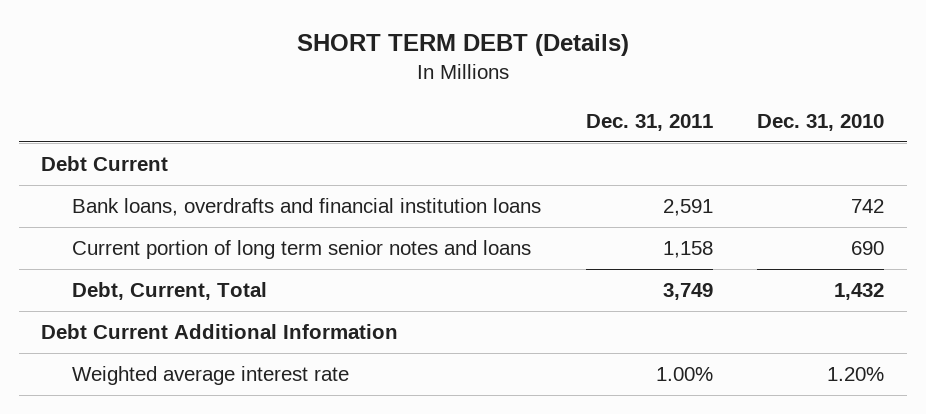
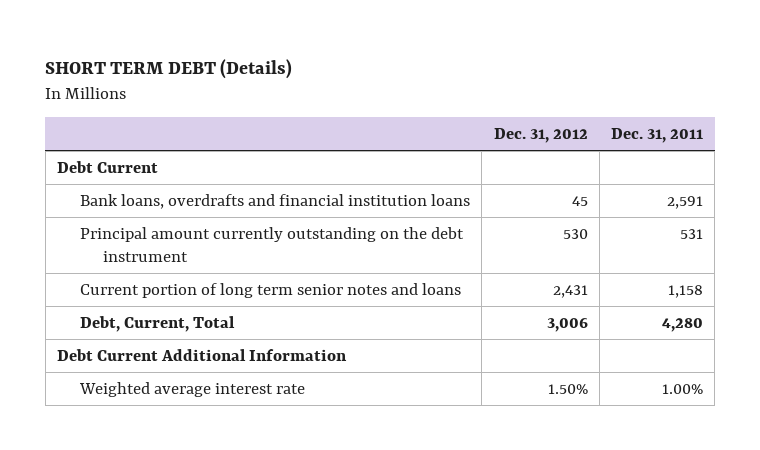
[757,113,885,131] Dec. 31, 2010 -> none
none -> [493,127,588,143] Dec. 31, 2012
none -> [80,226,465,262] Principal amount currently outstanding on the debt instrument
[662,283,713,301] 3,749 -> [662,317,704,332] 4,280

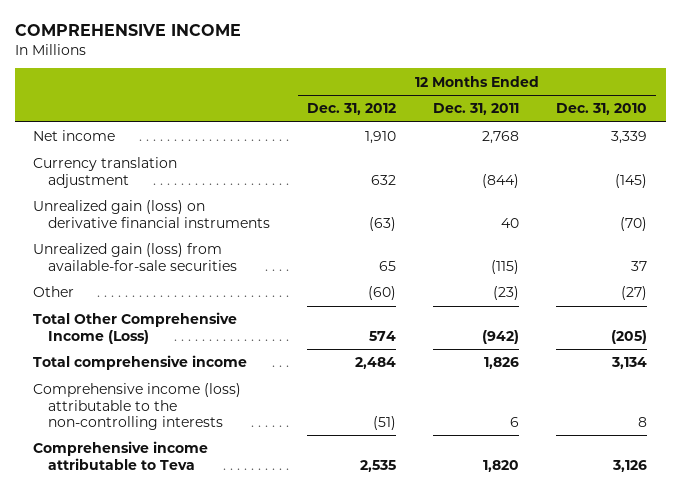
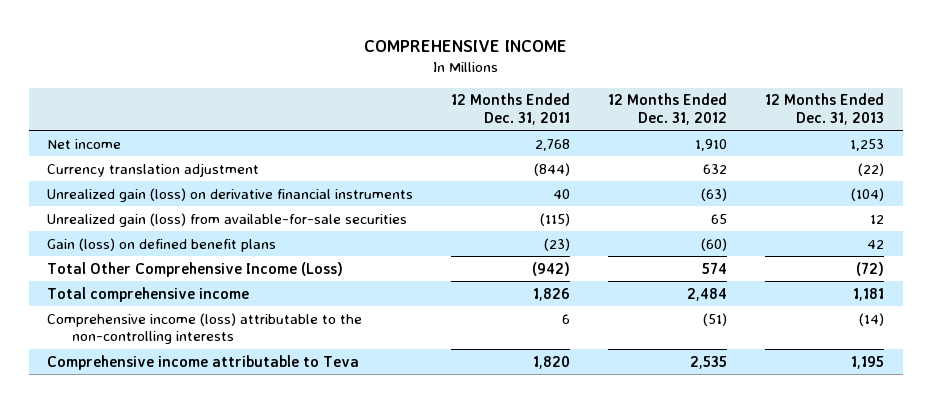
[556,103,648,116] Dec. 31, 2010 -> none
none -> [764,93,884,125] 12 Months Ended Dec. 31, 2013
[33,286,75,298] Other -> [47,237,277,252] Gain (loss) on defined benefit plans

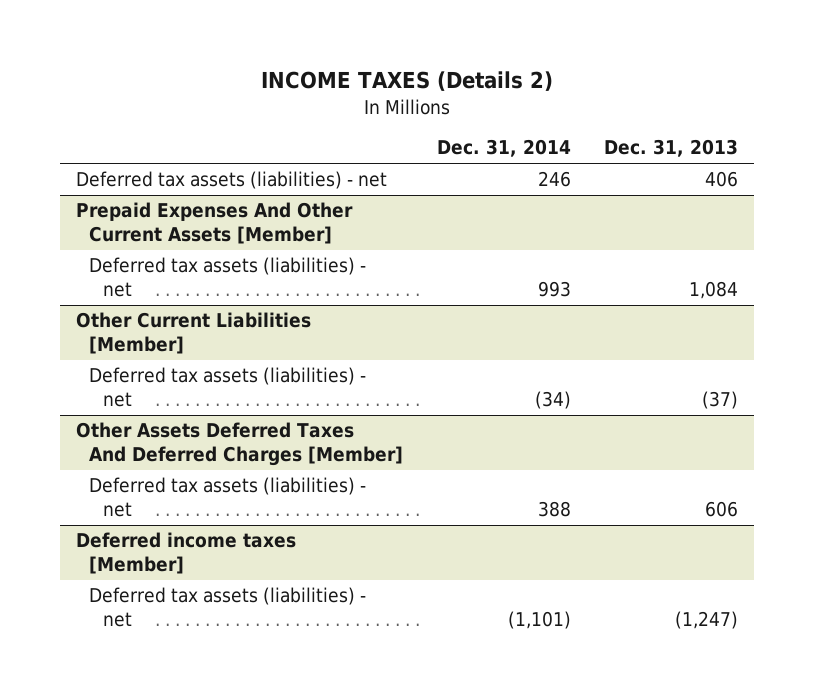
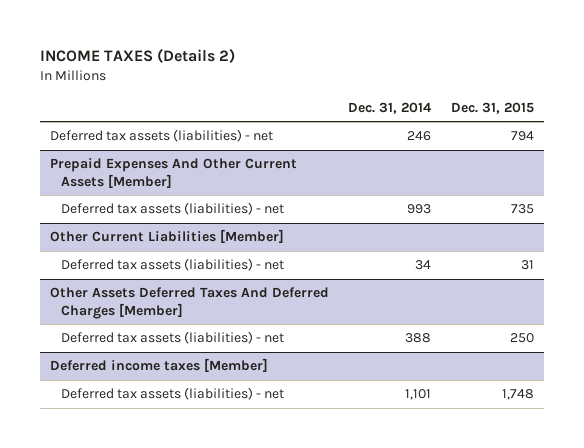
[603,139,738,158] Dec. 31, 2013 -> none
none -> [451,101,535,114] Dec. 31, 2015
[534,391,571,410] (34) -> [415,260,432,271] 34
[507,611,571,630] (1,101) -> [405,389,432,401] 1,101

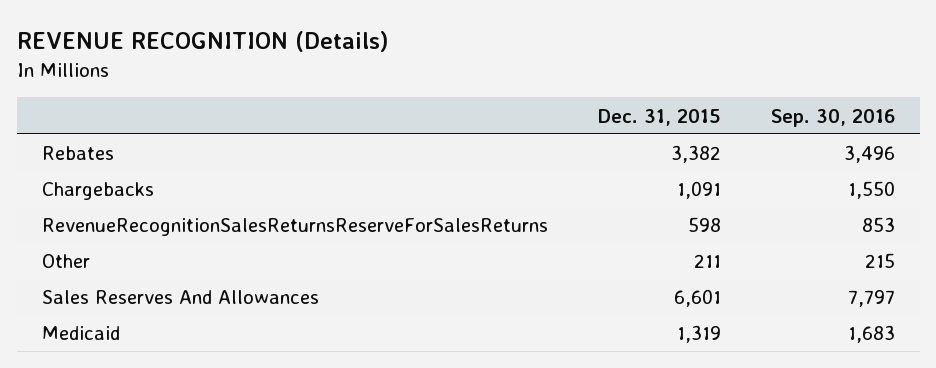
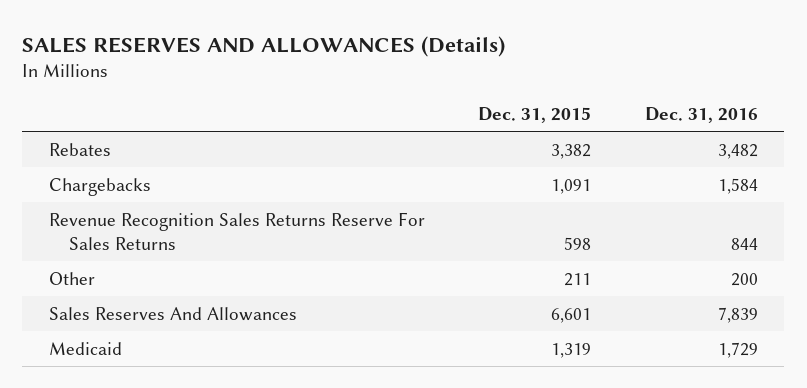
[16,30,389,52] REVENUE RECOGNITION (Details) -> [22,35,506,57] SALES RESERVES AND ALLOWANCES (Details)
[770,108,895,127] Sep. 30, 2016 -> none
none -> [644,107,758,124] Dec. 31, 2016
[41,218,548,237] RevenueRecognitionSalesReturnsReserveForSalesReturns -> [48,211,425,250] Revenue Recognition Sales Returns Reserve For Sales Returns

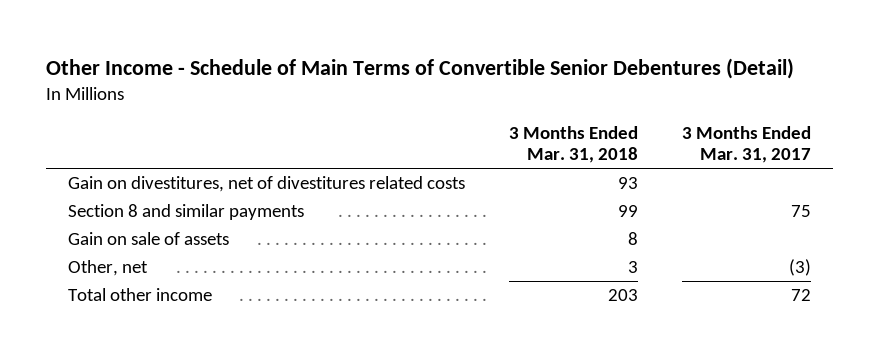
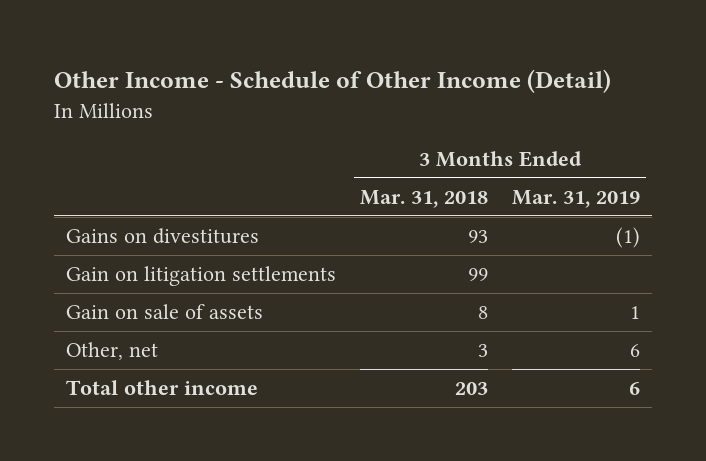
[45,57,794,79] Other Income - Schedule of Main Terms of Convertible Senior Debentures (Detail) -> [54,69,612,94] Other Income - Schedule of Other Income (Detail)
[682,125,812,164] 3 Months Ended Mar. 31, 2017 -> none
none -> [511,189,640,208] Mar. 31, 2019
[68,204,305,221] Section 8 and similar payments -> none
[68,176,466,193] Gain on divestitures, net of divestitures related costs -> [66,228,260,245] Gains on divestitures
none -> [66,266,337,287] Gain on litigation settlements

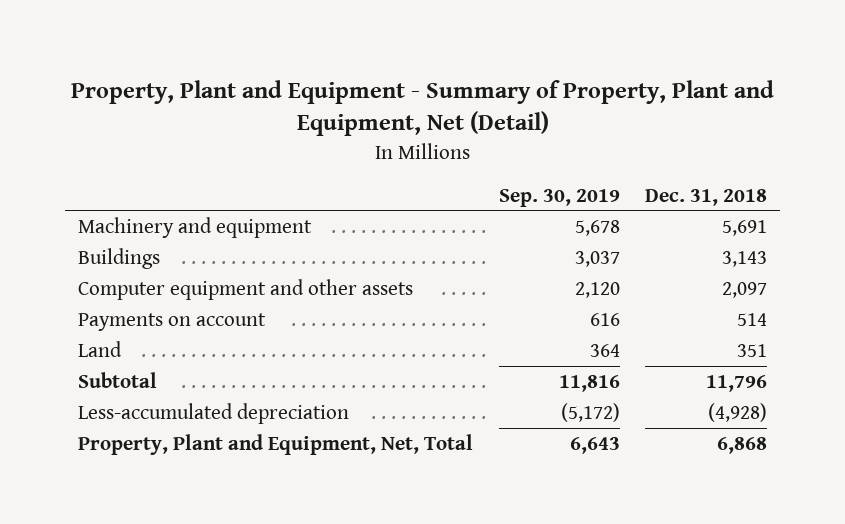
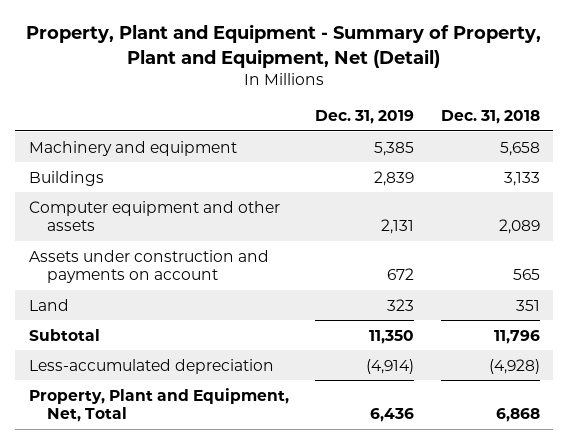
[498,188,620,207] Sep. 30, 2019 -> none
none -> [315,110,415,125] Dec. 31, 2019
[78,312,267,331] Payments on account -> none
[721,219,767,236] 5,691 -> [500,141,541,156] 5,658
[721,250,767,267] 3,143 -> [504,171,541,186] 3,133
[721,281,767,298] 2,097 -> [499,219,541,235] 2,089
none -> [28,249,269,284] Assets under construction and payments on account

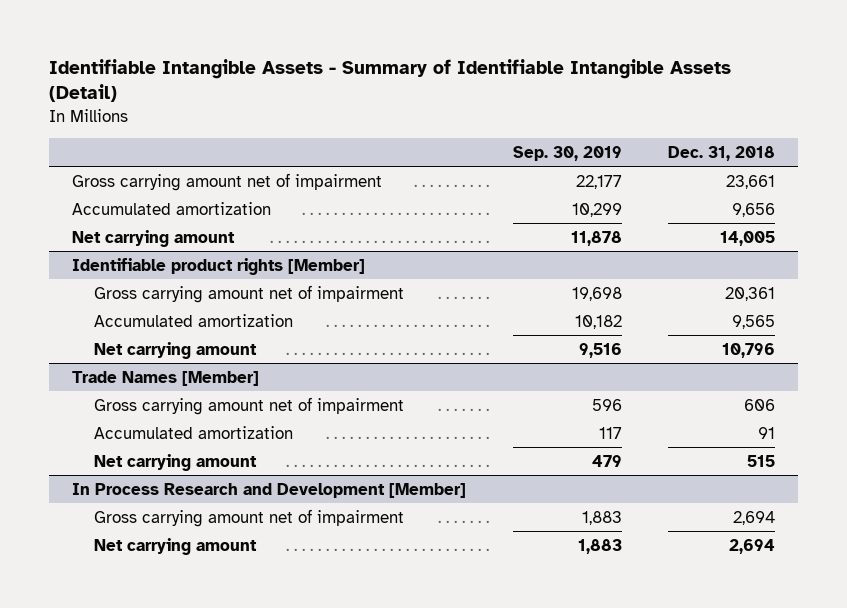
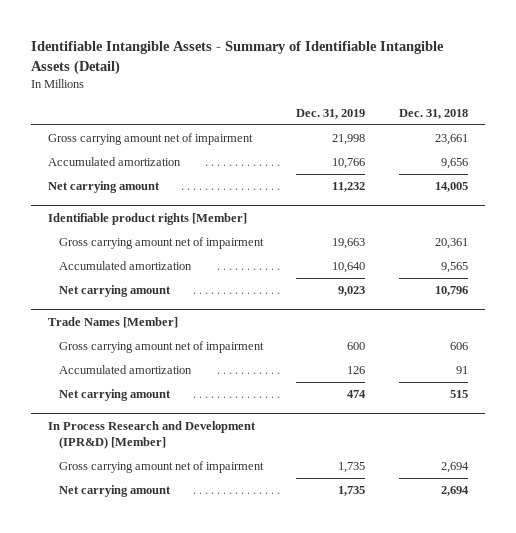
[512,145,622,161] Sep. 30, 2019 -> none
none -> [296,108,366,119] Dec. 31, 2019
[71,482,466,498] In Process Research and Development [Member] -> [48,421,257,450] In Process Research and Development (IPR&D) [Member]

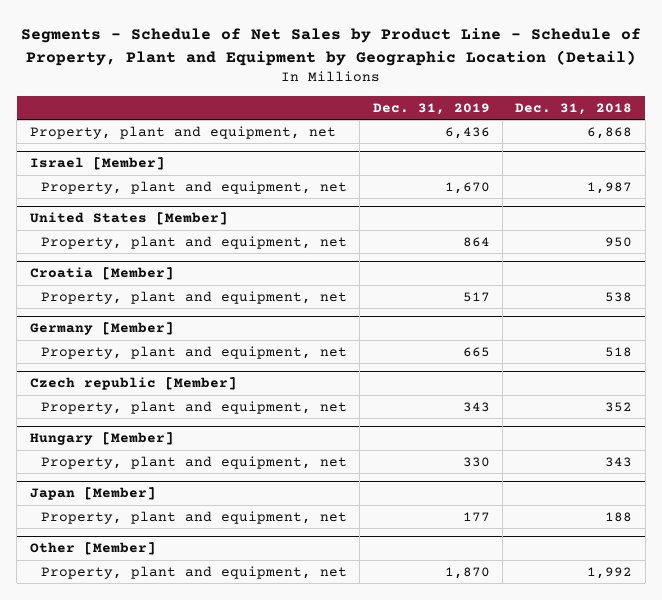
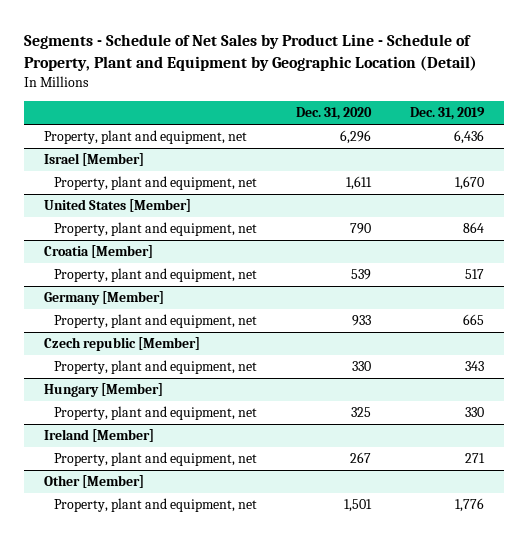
[515,102,633,115] Dec. 31, 2018 -> none
none -> [296,107,373,121] Dec. 31, 2020
[29,487,156,501] Japan [Member] -> none
none -> [43,429,154,443] Ireland [Member]
[462,511,490,522] 177 -> [465,453,486,464] 271
[444,566,490,579] 1,870 -> [455,498,485,513] 1,776

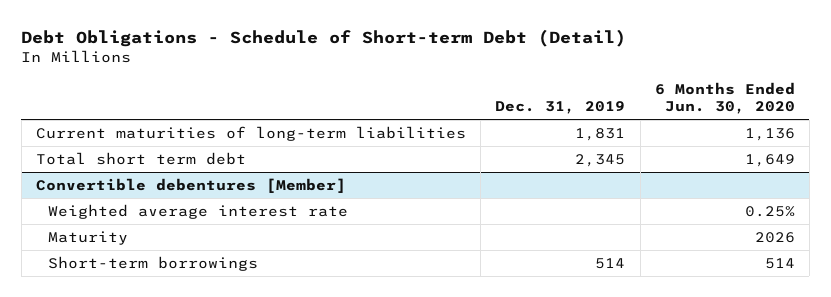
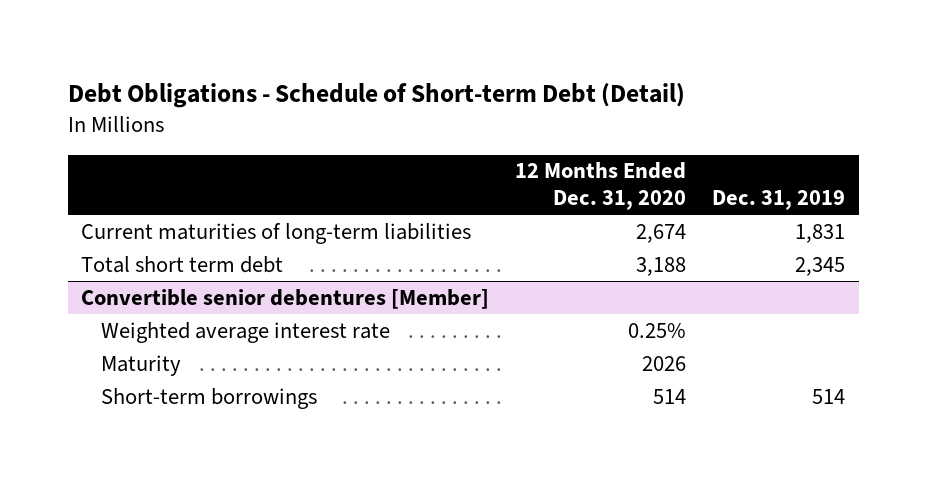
[654,82,795,115] 6 Months Ended Jun. 30, 2020 -> none
none -> [515,162,687,211] 12 Months Ended Dec. 31, 2020
[36,177,347,193] Convertible debentures [Member] -> [80,288,489,309] Convertible senior debentures [Member]

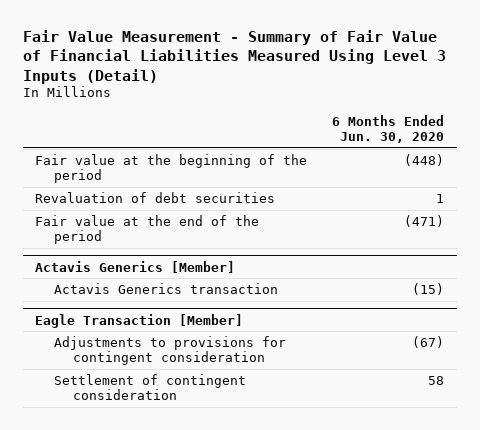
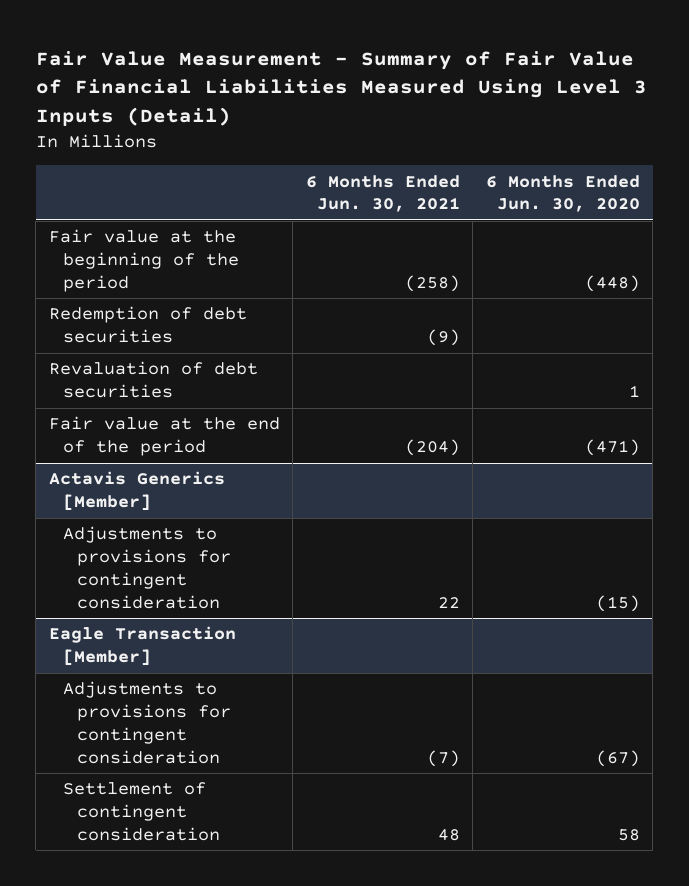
none -> [305,174,460,213] 6 Months Ended Jun. 30, 2021
none -> [48,306,247,344] Redemption of debt securities
[54,283,279,295] Actavis Generics transaction -> none
none -> [63,526,232,609] Adjustments to provisions for contingent consideration

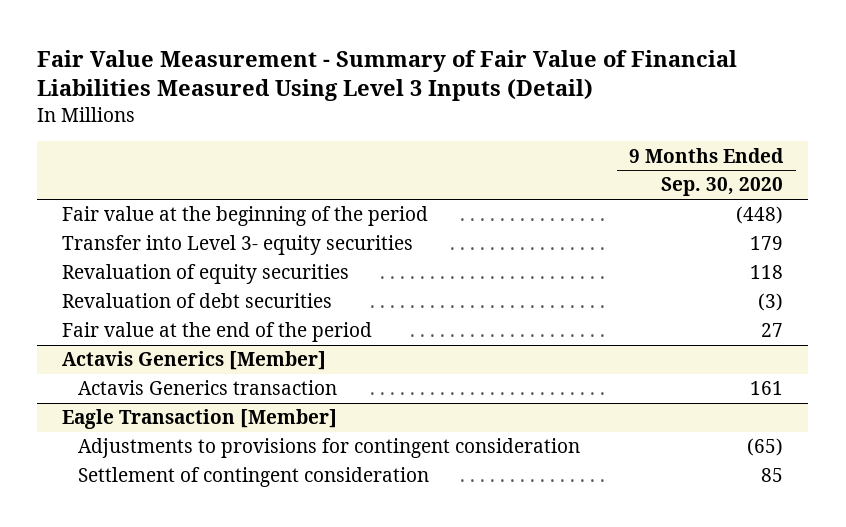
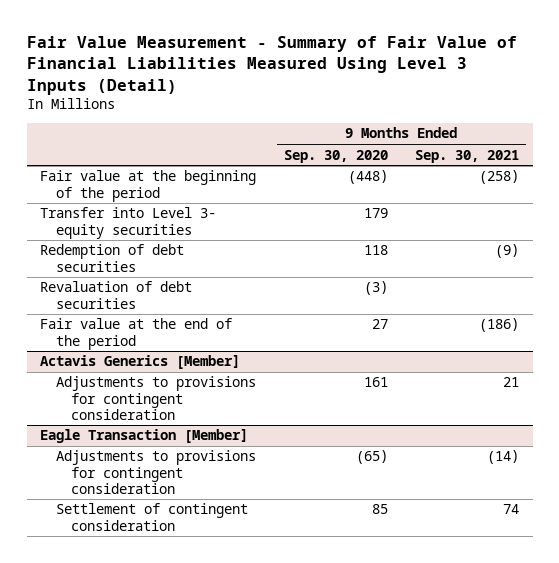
none -> [415,149,520,163] Sep. 30, 2021
[62,264,350,285] Revaluation of equity securities -> [40,244,185,272] Redemption of debt securities
[77,380,337,396] Actavis Generics transaction -> [55,376,256,420] Adjustments to provisions for contingent consideration

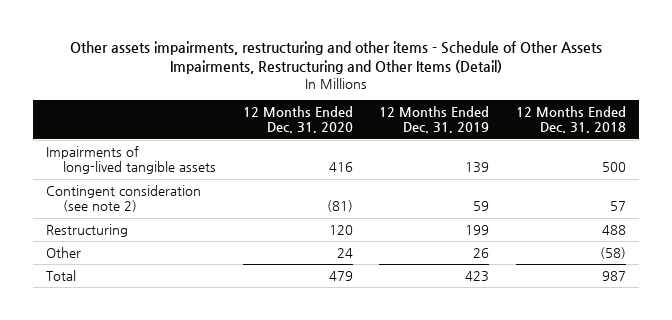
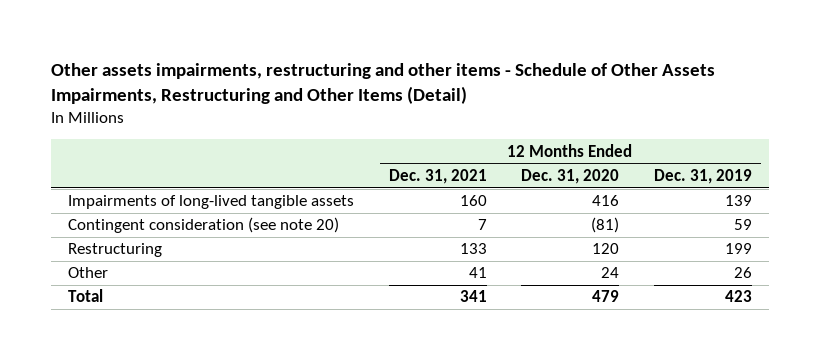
[516,105,627,134] 12 Months Ended Dec. 31, 2018 -> none
none -> [388,168,487,184] Dec. 31, 2021
[46,184,202,213] Contingent consideration (see note 2) -> [67,217,339,234] Contingent consideration (see note 20)

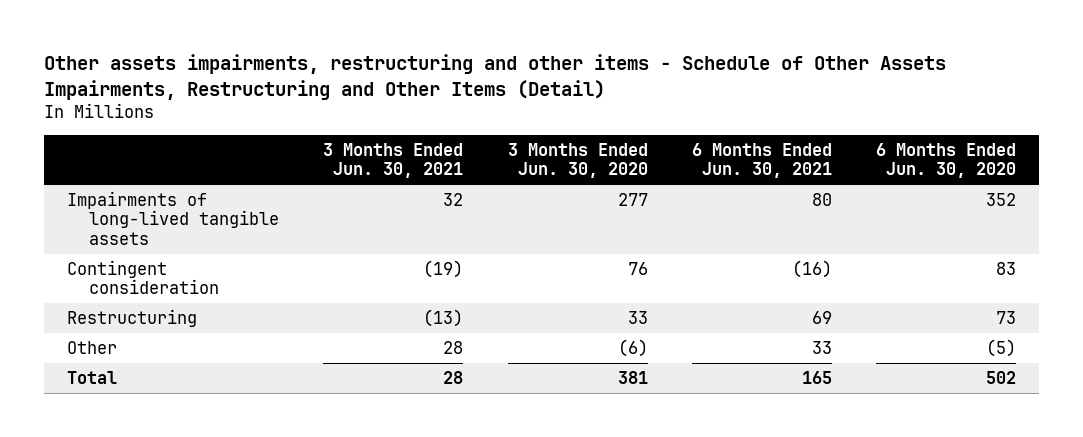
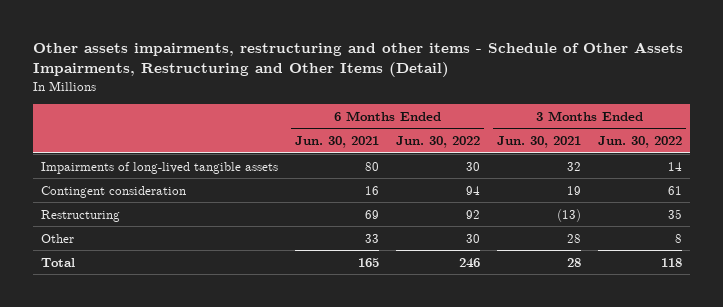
[507,143,648,179] 3 Months Ended Jun. 30, 2020 -> none
[876,143,1017,179] 6 Months Ended Jun. 30, 2020 -> none
none -> [396,136,481,149] Jun. 30, 2022
none -> [597,136,682,149] Jun. 30, 2022
[423,260,464,279] (19) -> [567,185,582,195] 19
[791,260,832,279] (16) -> [365,185,380,195] 16

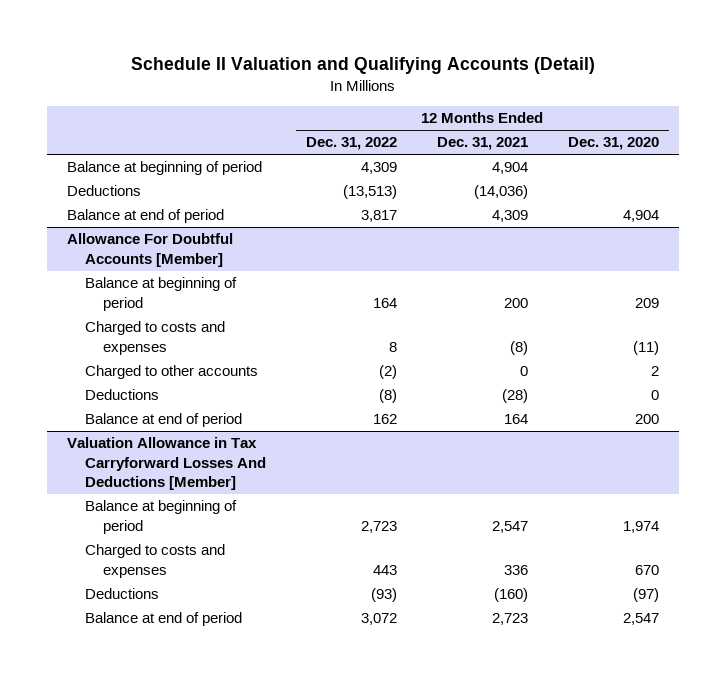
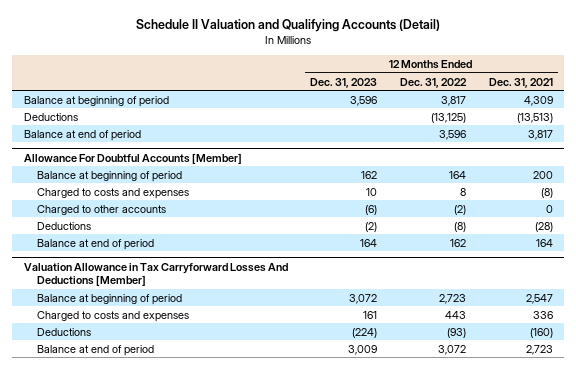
[567,137,659,151] Dec. 31, 2020 -> none
none -> [310,77,378,88] Dec. 31, 2023
[360,162,397,175] 4,309 -> [440,95,466,106] 3,817
[491,162,528,175] 4,904 -> [523,95,553,106] 4,309
[342,185,397,200] (13,513) -> [430,112,466,123] (13,125)
[473,185,528,200] (14,036) -> [516,112,553,123] (13,513)
[360,210,397,223] 3,817 -> [438,129,466,140] 3,596
[491,210,528,223] 4,309 -> [527,129,553,140] 3,817

